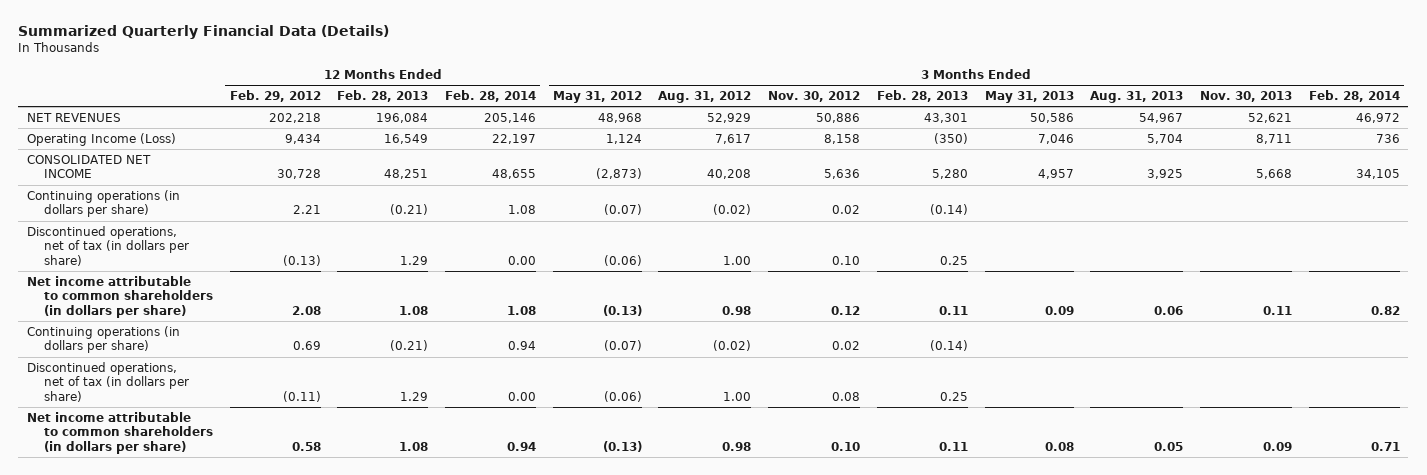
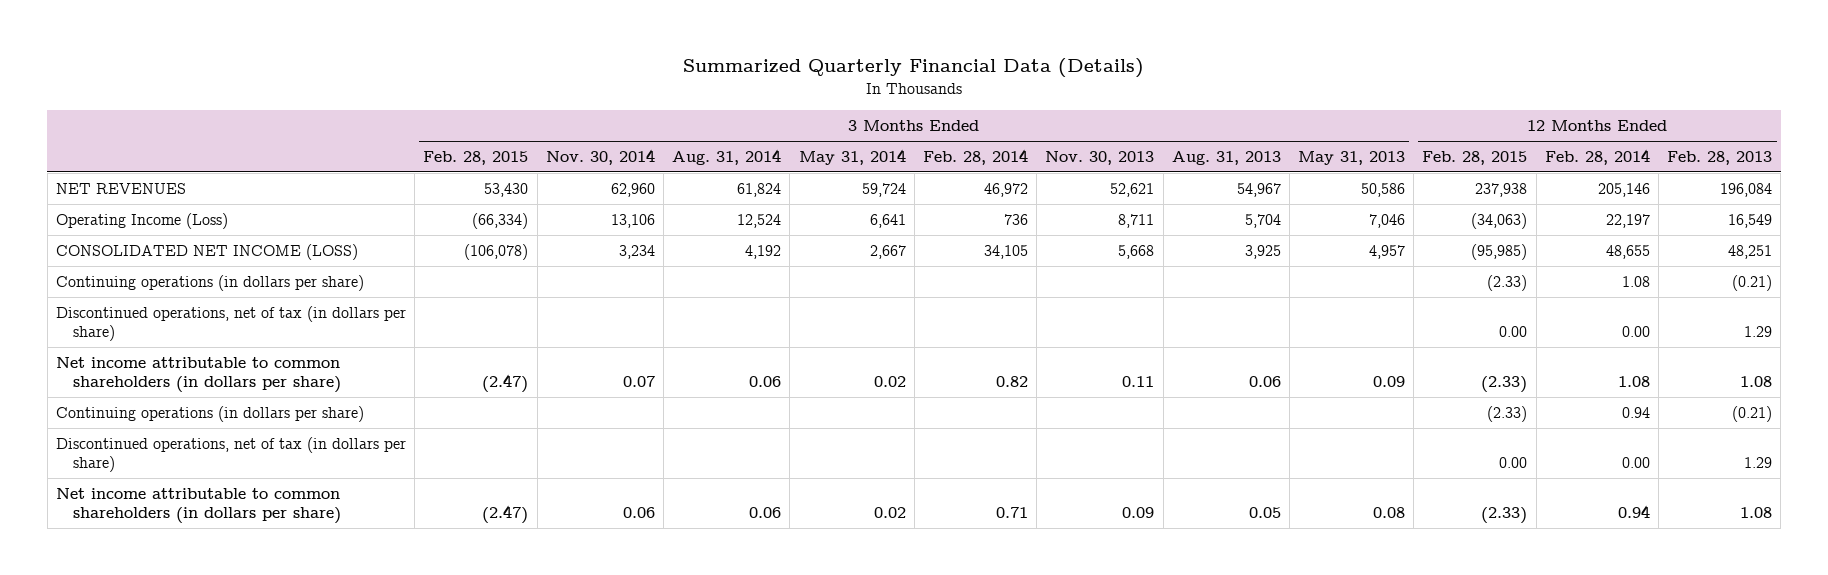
[229,89,321,102] Feb. 29, 2012 -> none
[552,90,642,103] May 31, 2012 -> none
[658,90,752,103] Aug. 31, 2012 -> none
[768,90,861,102] Nov. 30, 2012 -> none
[876,89,968,102] Feb. 28, 2013 -> none
none -> [423,151,529,166] Feb. 28, 2015
none -> [545,149,655,166] Nov. 30, 2014
none -> [672,149,782,166] Aug. 31, 2014
none -> [798,149,906,166] May 31, 2014
none -> [1422,151,1528,166] Feb. 28, 2015
[26,154,151,179] CONSOLIDATED NET INCOME -> [56,243,359,260] CONSOLIDATED NET INCOME (LOSS)

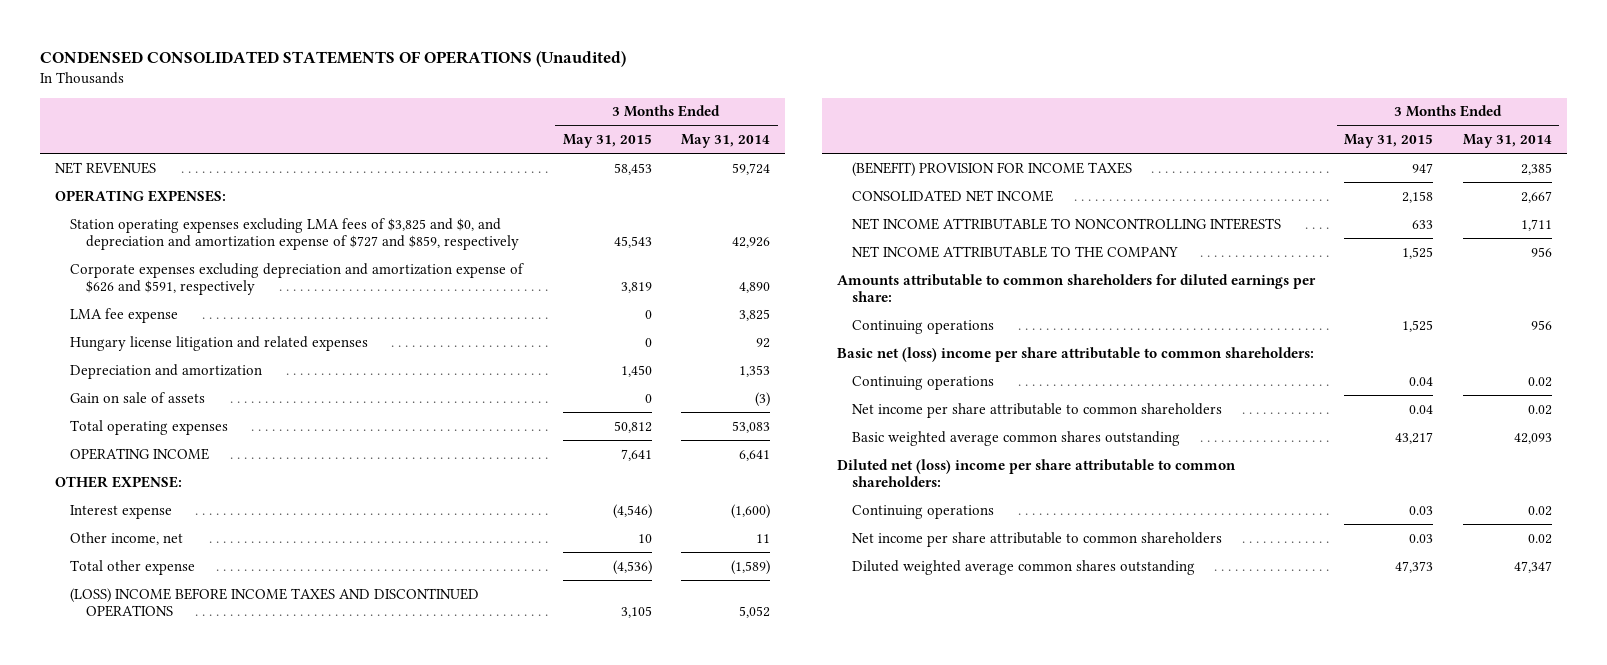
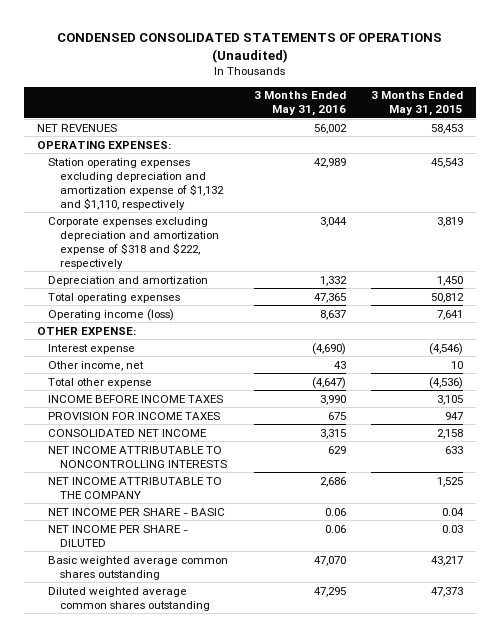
[681,134,771,149] May 31, 2014 -> none
none -> [253,91,346,117] 3 Months Ended May 31, 2016
[70,307,179,323] LMA fee expense -> none
[70,335,369,351] Hungary license litigation and related expenses -> none
[70,217,519,250] Station operating expenses excluding LMA fees of $3,825 and $0, and depreciation and amortization expense of $727 and $859, respectively -> [48,157,225,210] Station operating expenses excluding depreciation and amortization expense of $1,132 and $1,110, respectively
[70,262,525,295] Corporate expenses excluding depreciation and amortization expense of $626 and $591, respectively -> [48,216,220,269] Corporate expenses excluding depreciation and amortization expense of $318 and $222, respectively
[70,391,206,403] Gain on sale of assets -> none
[70,447,210,460] OPERATING INCOME -> [48,308,175,321] Operating income (loss)
[70,587,480,617] (LOSS) INCOME BEFORE INCOME TAXES AND DISCONTINUED OPERATIONS -> [48,394,224,403] INCOME BEFORE INCOME TAXES
[852,161,1133,177] (BENEFIT) PROVISION FOR INCOME TAXES -> [48,411,221,420] PROVISION FOR INCOME TAXES
[836,273,1316,302] Amounts attributable to common shareholders for diluted earnings per share: -> none
[852,319,995,334] Continuing operations -> none
[836,346,1314,362] Basic net (loss) income per share attributable to common shareholders: -> none
[852,375,995,390] Continuing operations -> none
[852,402,1223,418] Net income per share attributable to common shareholders -> [48,507,226,516] NET INCOME PER SHARE - BASIC
none -> [48,524,189,547] NET INCOME PER SHARE - DILUTED
[836,458,1236,487] Diluted net (loss) income per share attributable to common shareholders: -> none
[852,504,995,519] Continuing operations -> none
[852,531,1223,547] Net income per share attributable to common shareholders -> none

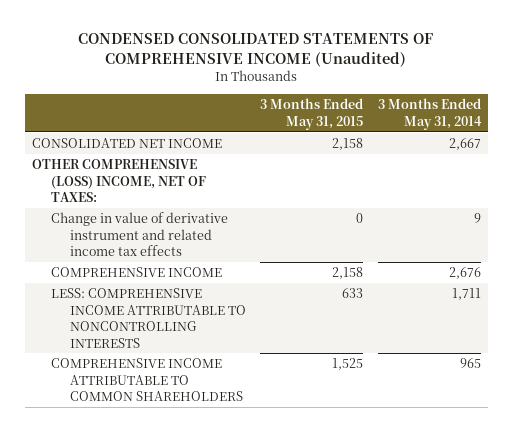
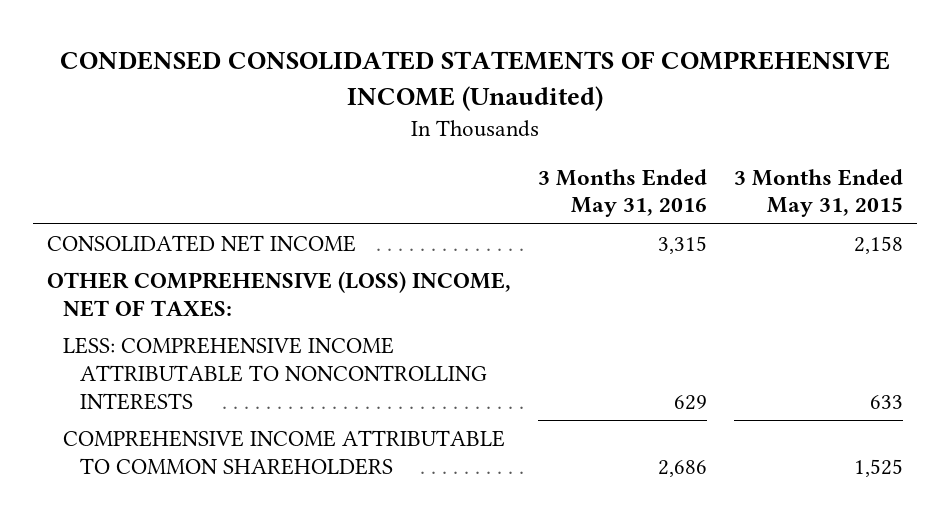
[377,98,482,130] 3 Months Ended May 31, 2014 -> none
none -> [537,168,707,218] 3 Months Ended May 31, 2016
[50,212,228,257] Change in value of derivative instrument and related income tax effects -> none
[50,267,222,278] COMPREHENSIVE INCOME -> none

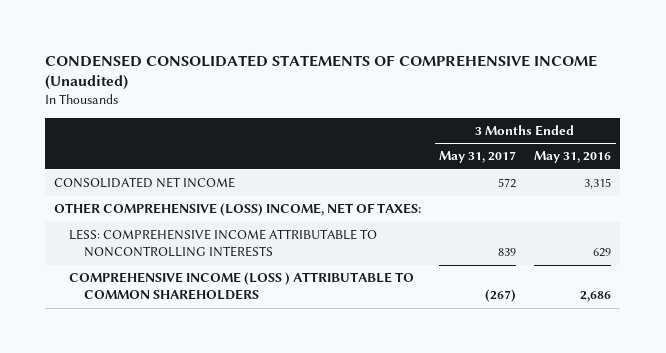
[734,168,904,218] 3 Months Ended May 31, 2015 -> none
none -> [439,151,517,164] May 31, 2017
[63,430,506,475] COMPREHENSIVE INCOME ATTRIBUTABLE TO COMMON SHAREHOLDERS -> [69,272,415,301] COMPREHENSIVE INCOME (LOSS ) ATTRIBUTABLE TO COMMON SHAREHOLDERS

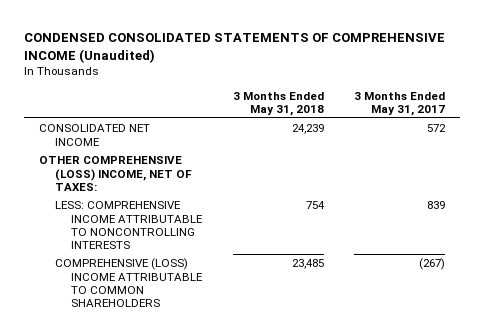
[534,151,612,164] May 31, 2016 -> none
none -> [232,91,324,116] 3 Months Ended May 31, 2018
[69,272,415,301] COMPREHENSIVE INCOME (LOSS ) ATTRIBUTABLE TO COMMON SHAREHOLDERS -> [55,258,204,308] COMPREHENSIVE (LOSS) INCOME ATTRIBUTABLE TO COMMON SHAREHOLDERS

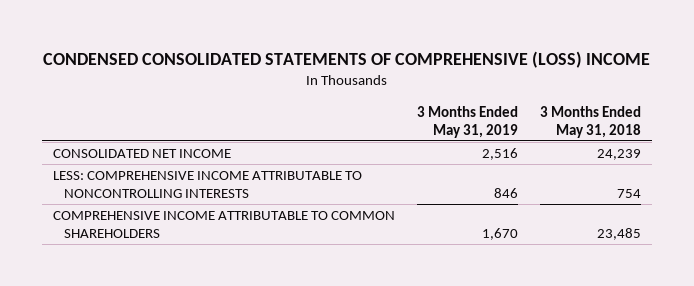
[24,32,446,63] CONDENSED CONSOLIDATED STATEMENTS OF COMPREHENSIVE INCOME (Unaudited) -> [42,51,650,69] CONDENSED CONSOLIDATED STATEMENTS OF COMPREHENSIVE (LOSS) INCOME
[354,91,446,116] 3 Months Ended May 31, 2017 -> none
none -> [416,105,518,138] 3 Months Ended May 31, 2019
[39,156,193,191] OTHER COMPREHENSIVE (LOSS) INCOME, NET OF TAXES: -> none
[55,258,204,308] COMPREHENSIVE (LOSS) INCOME ATTRIBUTABLE TO COMMON SHAREHOLDERS -> [52,210,395,238] COMPREHENSIVE INCOME ATTRIBUTABLE TO COMMON SHAREHOLDERS

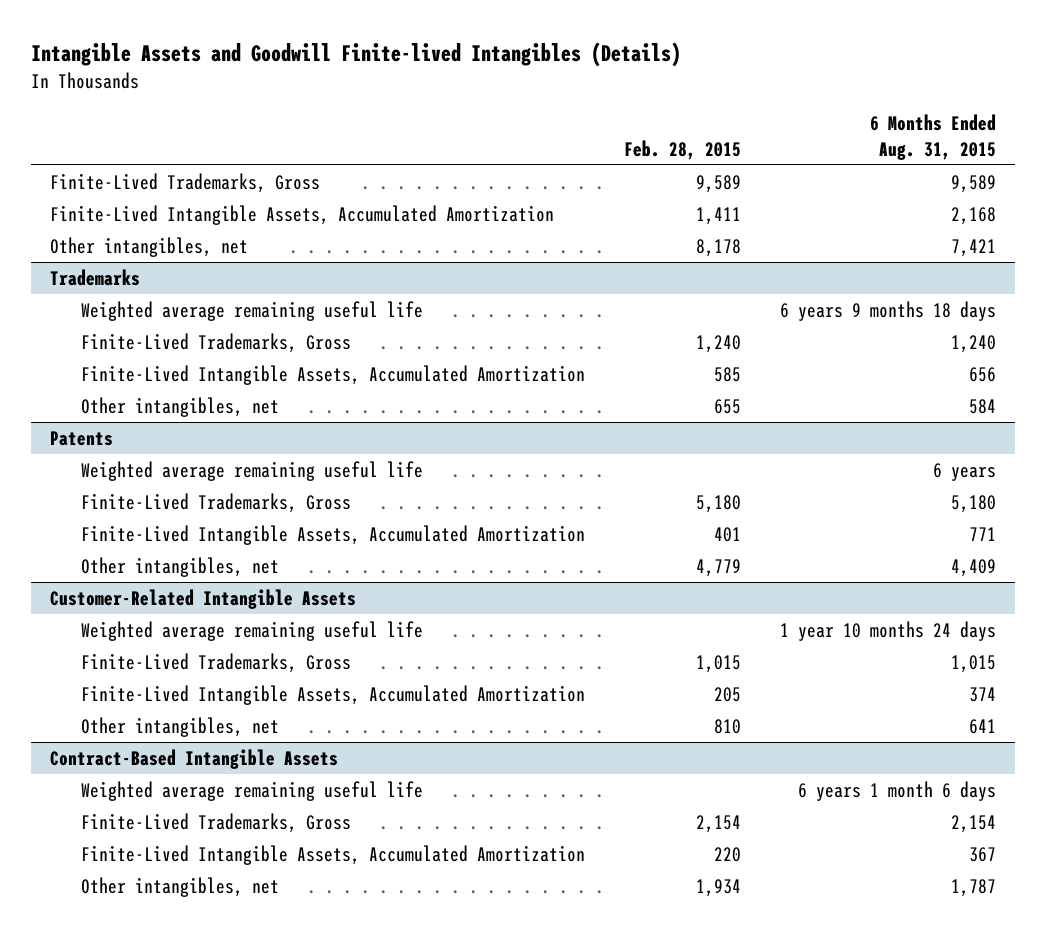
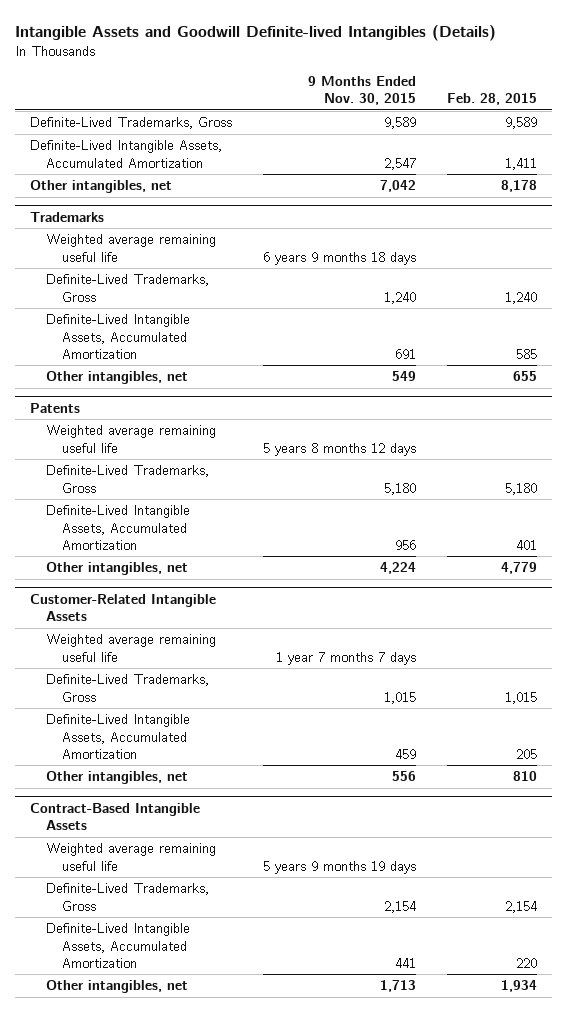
[30,42,681,68] Intangible Assets and Goodwill Finite-lived Intangibles (Details) -> [14,24,496,41] Intangible Assets and Goodwill Definite-lived Intangibles (Details)
[869,114,996,160] 6 Months Ended Aug. 31, 2015 -> none
none -> [307,76,416,106] 9 Months Ended Nov. 30, 2015
[50,172,321,193] Finite-Lived Trademarks, Gross -> [30,117,233,130] Definite-Lived Trademarks, Gross
[50,204,555,225] Finite-Lived Intangible Assets, Accumulated Amortization -> [30,140,223,168] Definite-Lived Intangible Assets, Accumulated Amortization
[80,332,351,353] Finite-Lived Trademarks, Gross -> [46,274,210,302] Definite-Lived Trademarks, Gross
[80,364,585,385] Finite-Lived Intangible Assets, Accumulated Amortization -> [46,314,191,359] Definite-Lived Intangible Assets, Accumulated Amortization
[80,492,351,513] Finite-Lived Trademarks, Gross -> [46,465,210,493] Definite-Lived Trademarks, Gross
[80,524,585,545] Finite-Lived Intangible Assets, Accumulated Amortization -> [46,505,191,550] Definite-Lived Intangible Assets, Accumulated Amortization
[80,652,351,673] Finite-Lived Trademarks, Gross -> [46,674,210,702] Definite-Lived Trademarks, Gross
[80,684,585,705] Finite-Lived Intangible Assets, Accumulated Amortization -> [46,714,191,759] Definite-Lived Intangible Assets, Accumulated Amortization
[80,812,351,833] Finite-Lived Trademarks, Gross -> [46,883,210,911] Definite-Lived Trademarks, Gross
[80,844,585,865] Finite-Lived Intangible Assets, Accumulated Amortization -> [46,923,191,968] Definite-Lived Intangible Assets, Accumulated Amortization

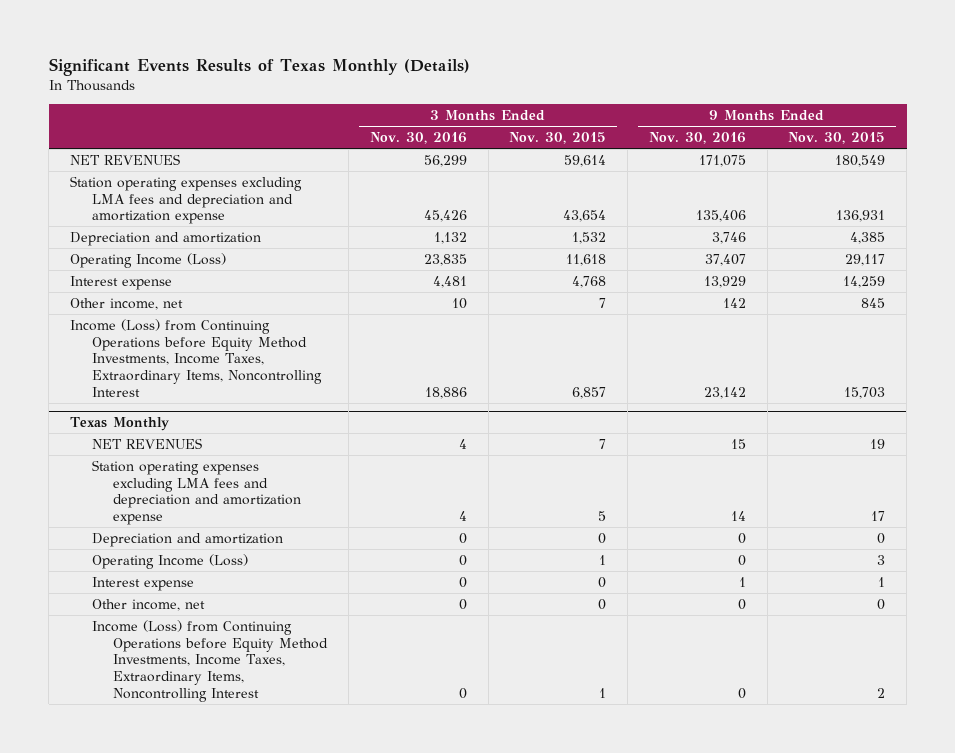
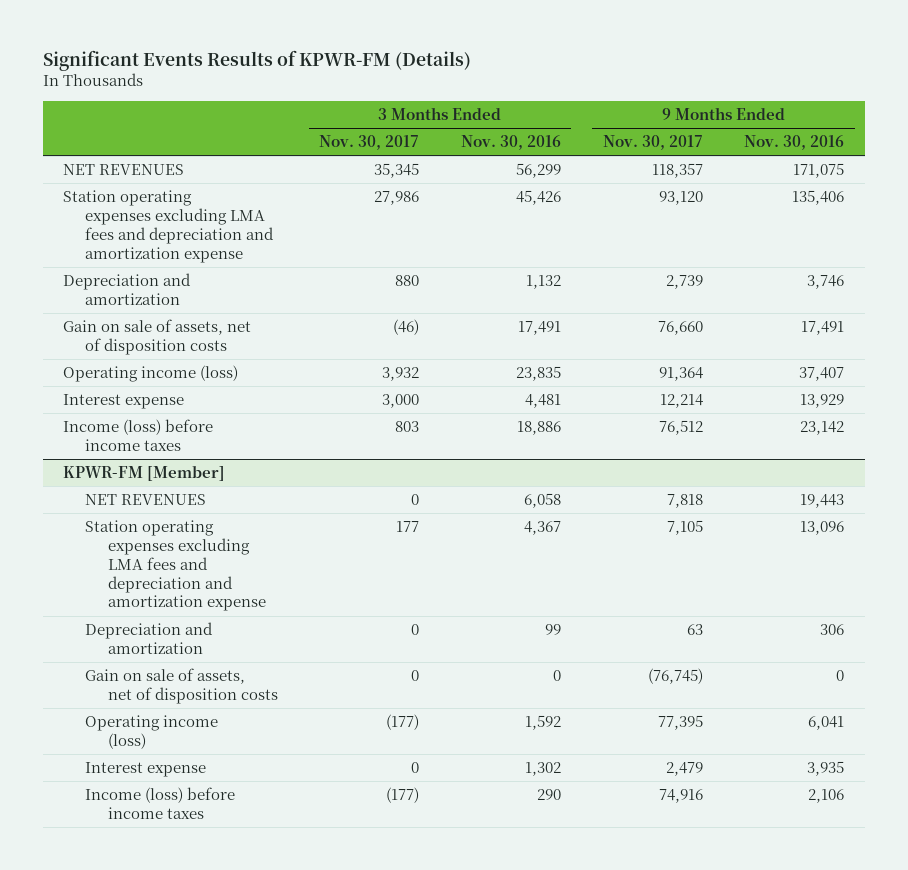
[48,57,470,76] Significant Events Results of Texas Monthly (Details) -> [42,49,471,71] Significant Events Results of KPWR-FM (Details)
[509,132,607,145] Nov. 30, 2015 -> none
[788,132,886,145] Nov. 30, 2015 -> none
none -> [319,135,420,151] Nov. 30, 2017
none -> [602,135,703,151] Nov. 30, 2017
none -> [63,318,252,355] Gain on sale of assets, net of disposition costs
[70,252,227,268] Operating Income (Loss) -> [63,364,239,382] Operating income (loss)
[70,297,184,310] Other income, net -> none
[70,417,170,432] Texas Monthly -> none
[91,598,205,611] Other income, net -> none
[70,318,322,397] Income (Loss) from Continuing Operations before Equity Method Investments, Income Taxes, Extraordinary Items, Noncontrolling Interest -> [63,418,214,451] Income (loss) before income taxes
none -> [63,465,226,481] KPWR-FM [Member]
[458,438,467,449] 4 -> [523,492,561,508] 6,058
[730,438,746,449] 15 -> [800,493,845,508] 19,443
[458,510,467,521] 4 -> [523,520,561,535] 4,367
[730,510,746,521] 14 -> [800,520,845,535] 13,096
[458,532,467,544] 0 -> [544,623,561,635] 99
[737,532,746,544] 0 -> [820,623,845,635] 306
none -> [85,667,278,704] Gain on sale of assets, net of disposition costs
[91,553,248,569] Operating Income (Loss) -> [85,714,219,749] Operating income (loss)
[458,554,467,566] 0 -> [524,714,561,730] 1,592
[737,554,746,566] 0 -> [808,715,845,730] 6,041
[458,576,467,588] 0 -> [524,761,561,776] 1,302
[738,576,746,587] 1 -> [807,760,845,776] 3,935
[91,619,329,702] Income (Loss) from Continuing Operations before Equity Method Investments, Income Taxes, Extraordinary Items, Noncontrolling Interest -> [85,786,236,819] Income (loss) before income taxes
[458,687,467,699] 0 -> [536,788,561,800] 290
[737,687,746,699] 0 -> [808,788,845,803] 2,106

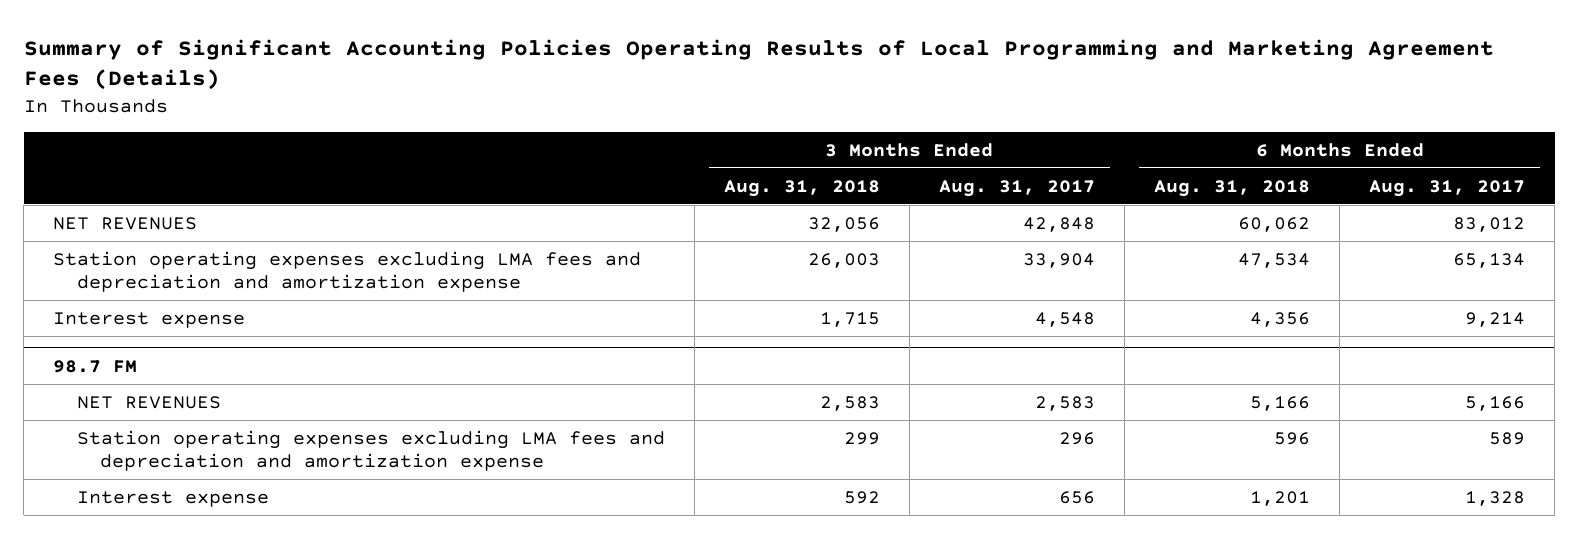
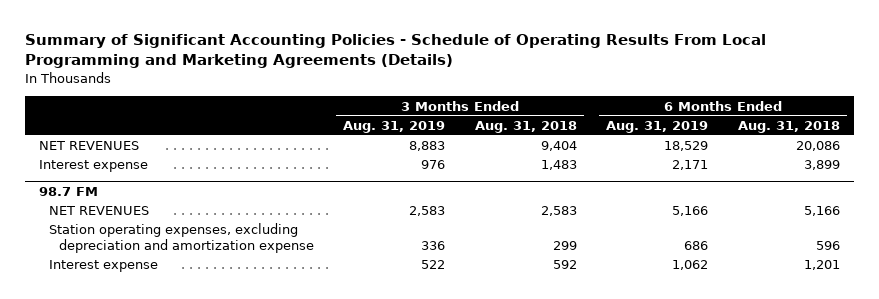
[23,38,1494,91] Summary of Significant Accounting Policies Operating Results of Local Programming and Marketing Agreement Fees (Details) -> [24,34,766,69] Summary of Significant Accounting Policies - Schedule of Operating Results From Local Programming and Marketing Agreements (Details)
[938,179,1095,197] Aug. 31, 2017 -> none
[1369,179,1526,197] Aug. 31, 2017 -> none
none -> [343,120,446,133] Aug. 31, 2019
none -> [606,120,709,133] Aug. 31, 2019
[53,250,642,293] Station operating expenses excluding LMA fees and depreciation and amortization expense -> none
[807,216,880,232] 32,056 -> [540,141,577,152] 9,404
[1238,216,1311,232] 60,062 -> [795,141,840,152] 20,086
[819,311,880,327] 1,715 -> [540,160,577,171] 1,483
[1250,311,1311,327] 4,356 -> [803,160,840,171] 3,899
[76,429,665,472] Station operating expenses excluding LMA fees and depreciation and amortization expense -> [49,223,314,254] Station operating expenses, excluding depreciation and amortization expense

